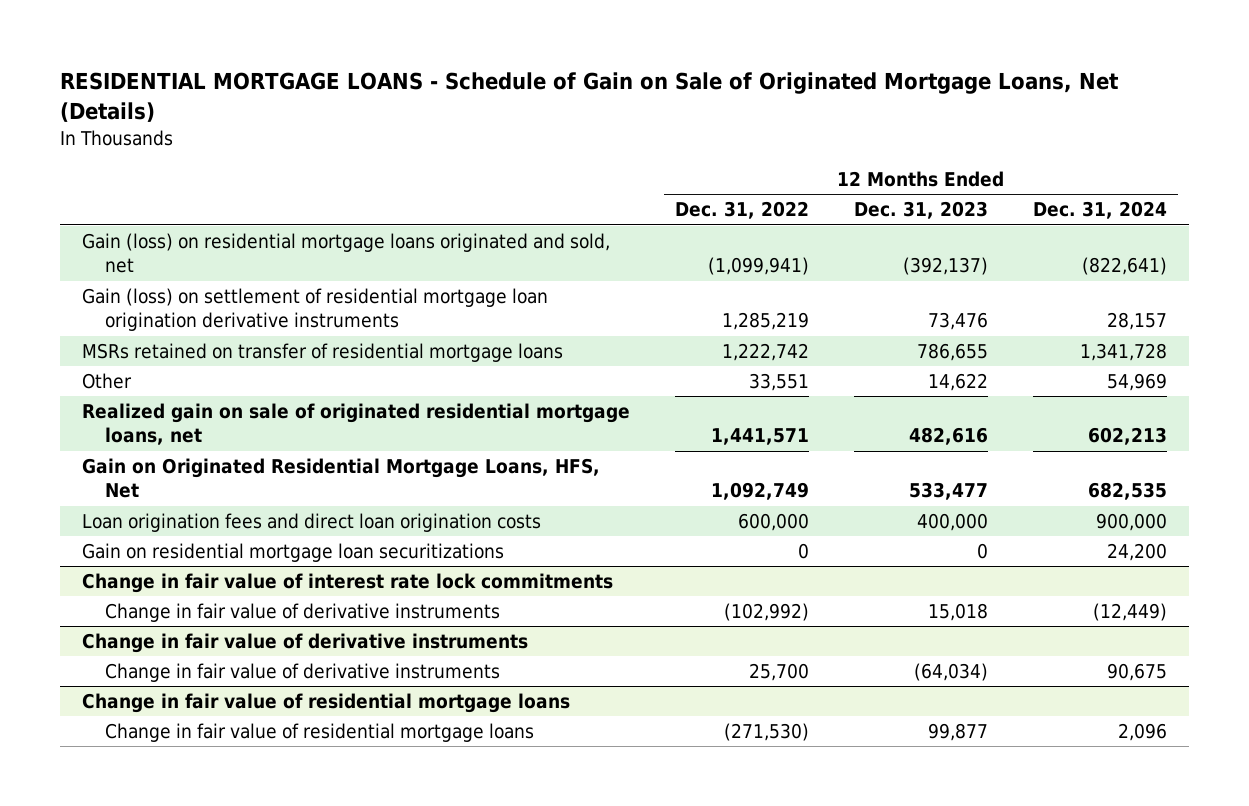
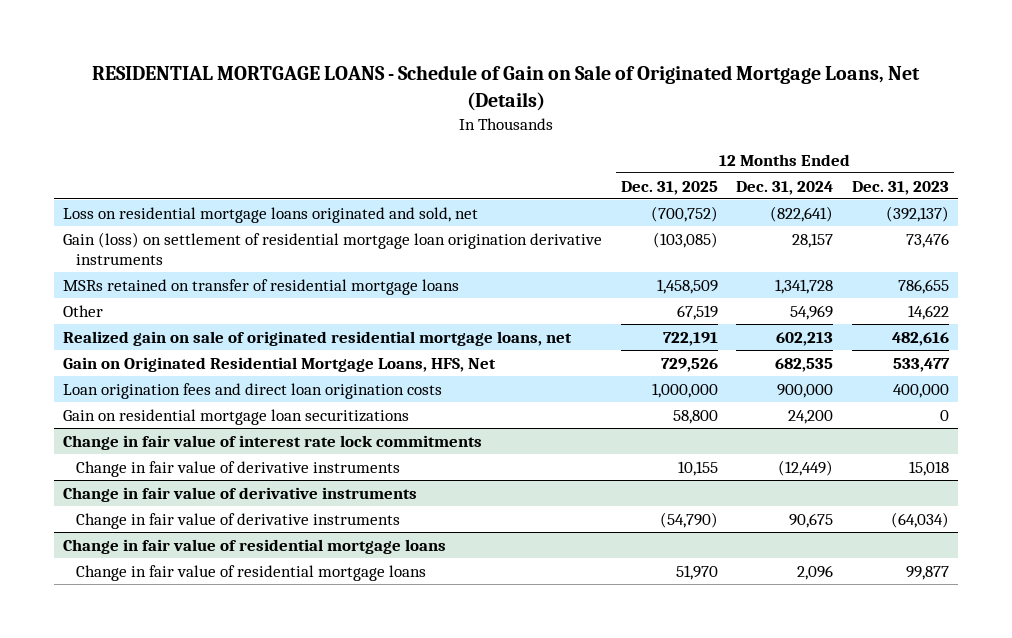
[675,201,810,220] Dec. 31, 2022 -> none
none -> [620,180,718,195] Dec. 31, 2025
[82,233,611,274] Gain (loss) on residential mortgage loans originated and sold, net -> [63,206,479,223] Loss on residential mortgage loans originated and sold, net

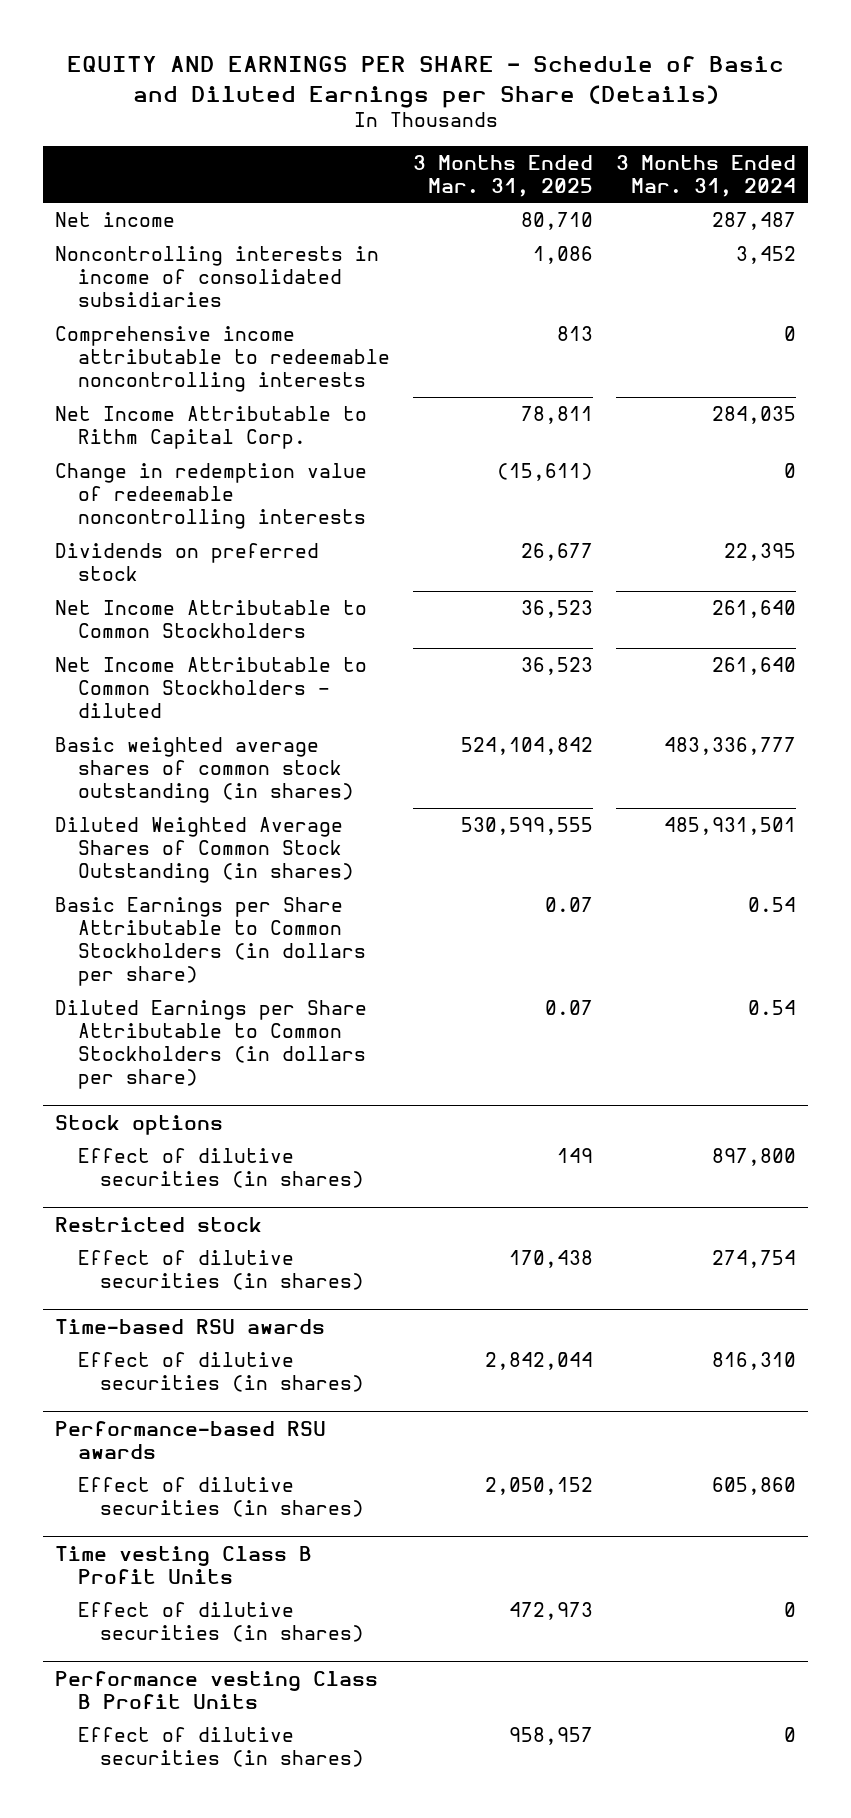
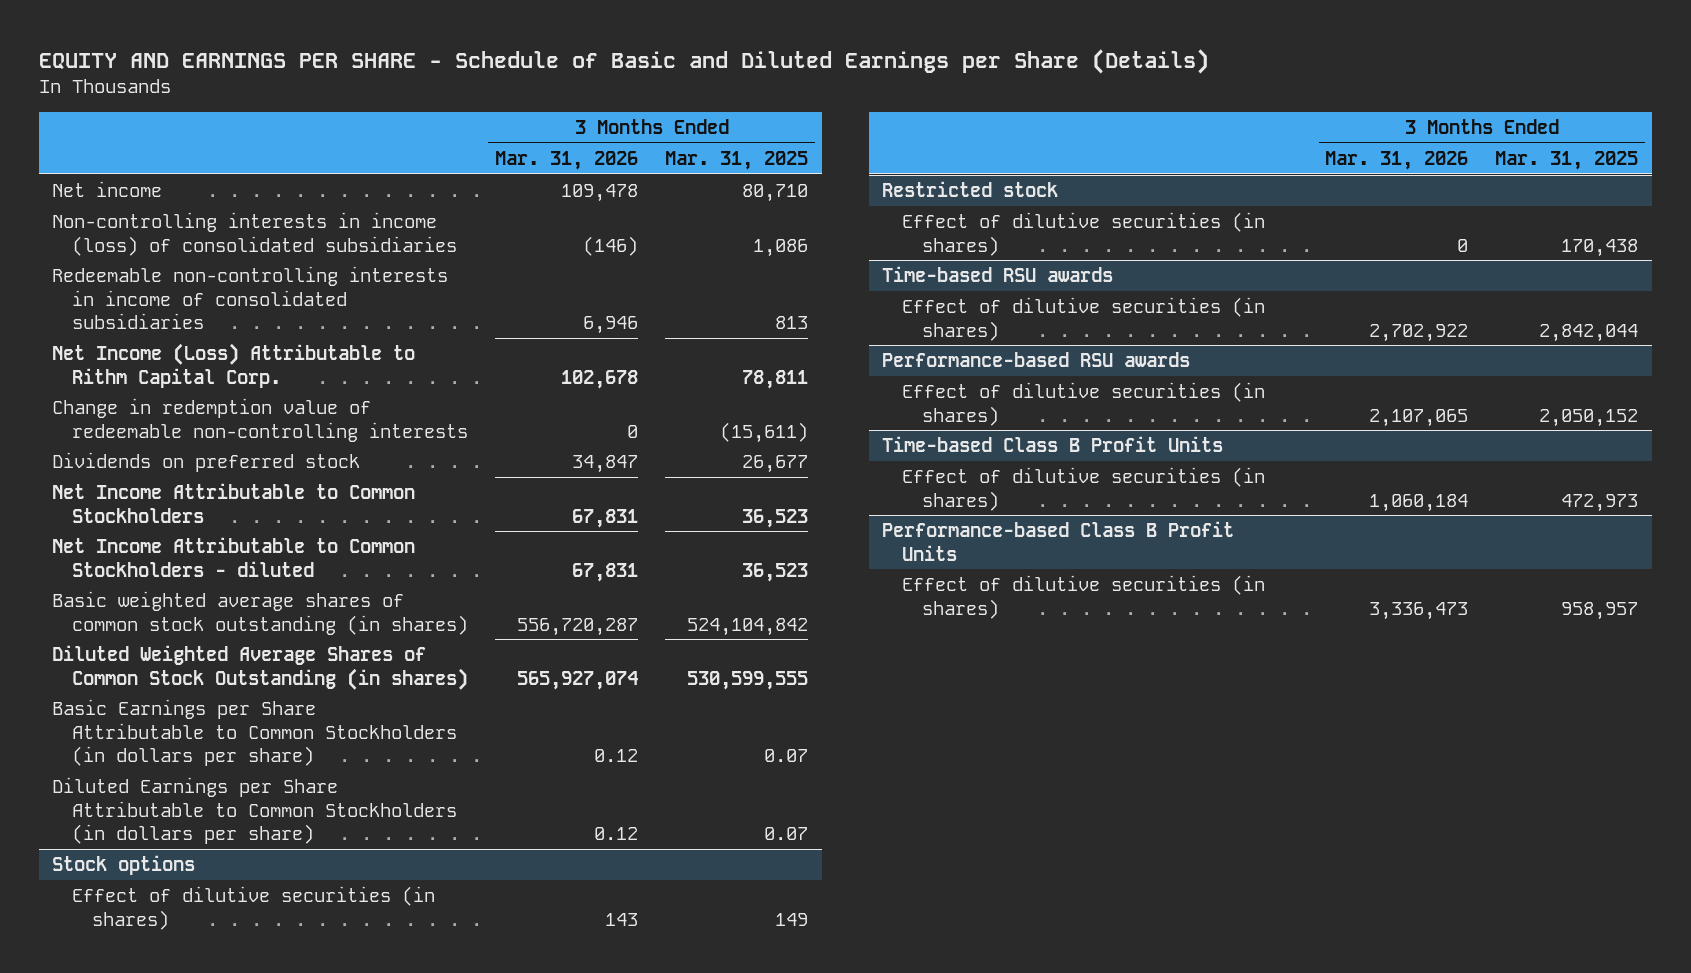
[616,154,797,197] 3 Months Ended Mar. 31, 2024 -> none
none -> [495,150,639,170] Mar. 31, 2026
[54,245,379,308] Noncontrolling interests in income of consolidated subsidiaries -> [52,211,458,256] Non-controlling interests in income (loss) of consolidated subsidiaries
[54,325,390,393] Comprehensive income attributable to redeemable noncontrolling interests -> [52,265,449,330] Redeemable non-controlling interests in income of consolidated subsidiaries
[54,405,367,450] Net Income Attributable to Rithm Capital Corp. -> [52,342,416,388] Net Income (Loss) Attributable to Rithm Capital Corp.
[54,462,367,530] Change in redemption value of redeemable noncontrolling interests -> [52,397,469,442] Change in redemption value of redeemable non-controlling interests
[54,1545,312,1584] Time vesting Class B Profit Units -> [882,435,1224,452] Time-based Class B Profit Units
[54,1670,378,1709] Performance vesting Class B Profit Units -> [882,520,1235,561] Performance-based Class B Profit Units

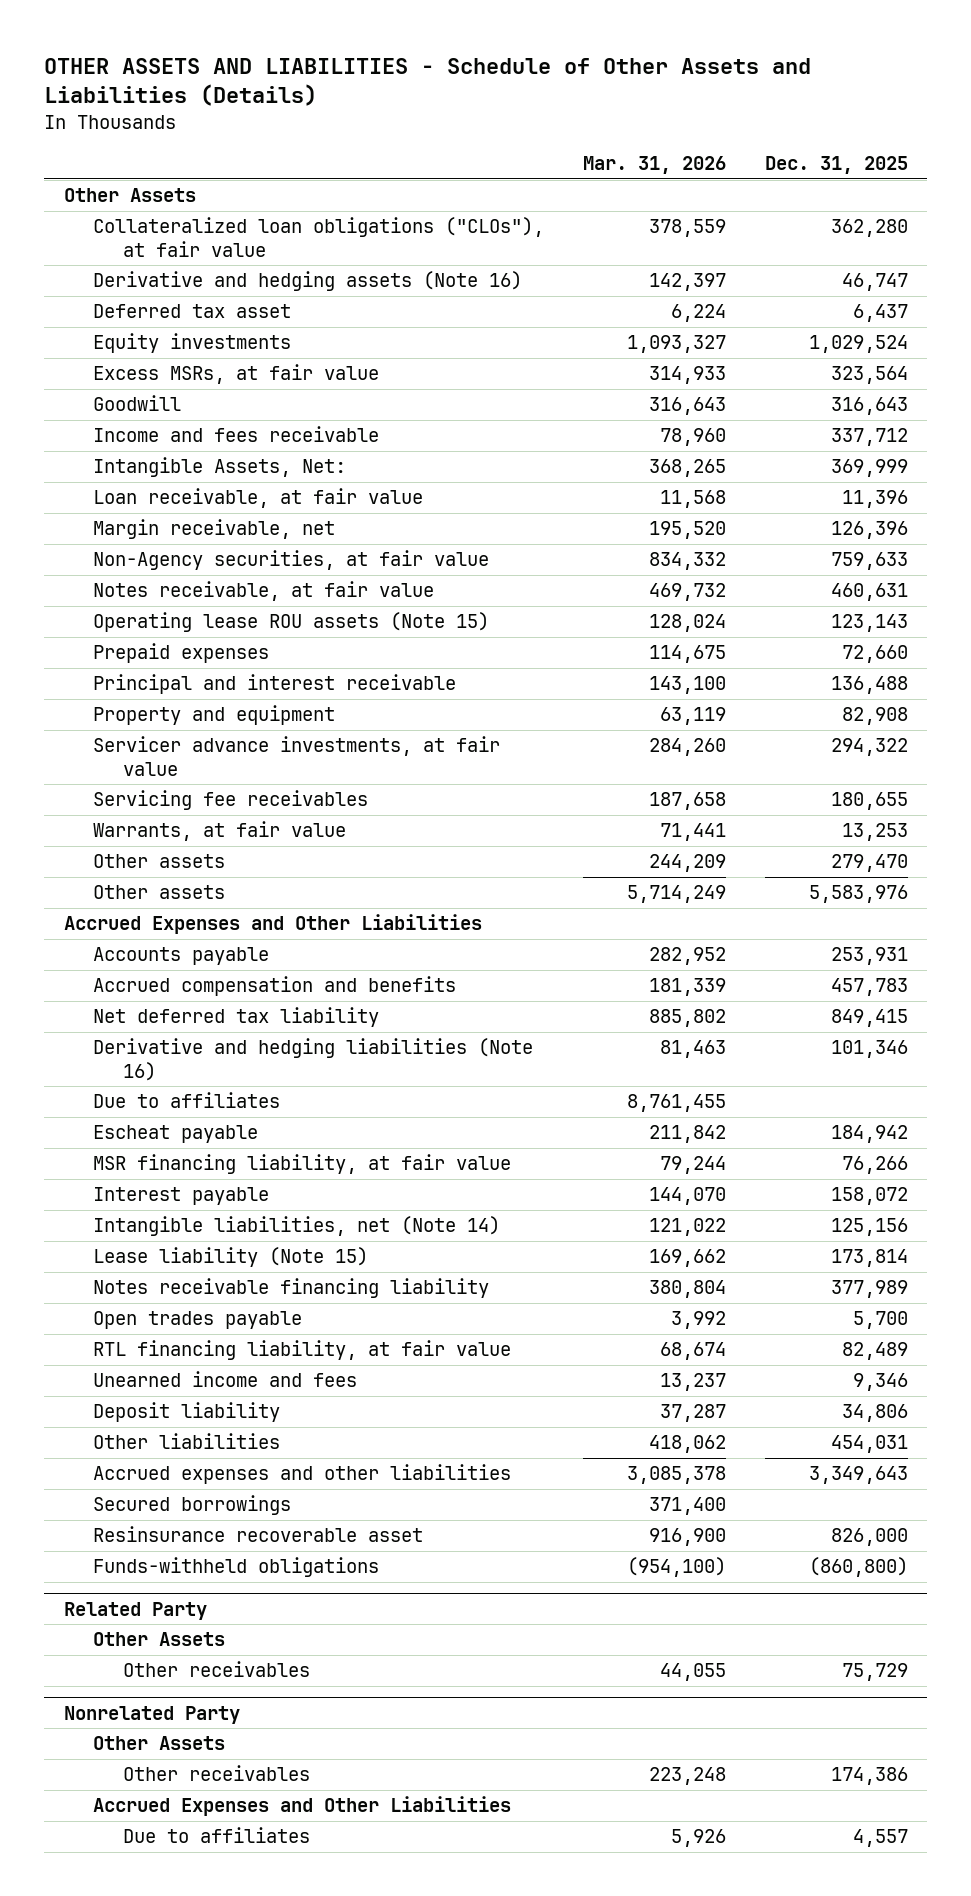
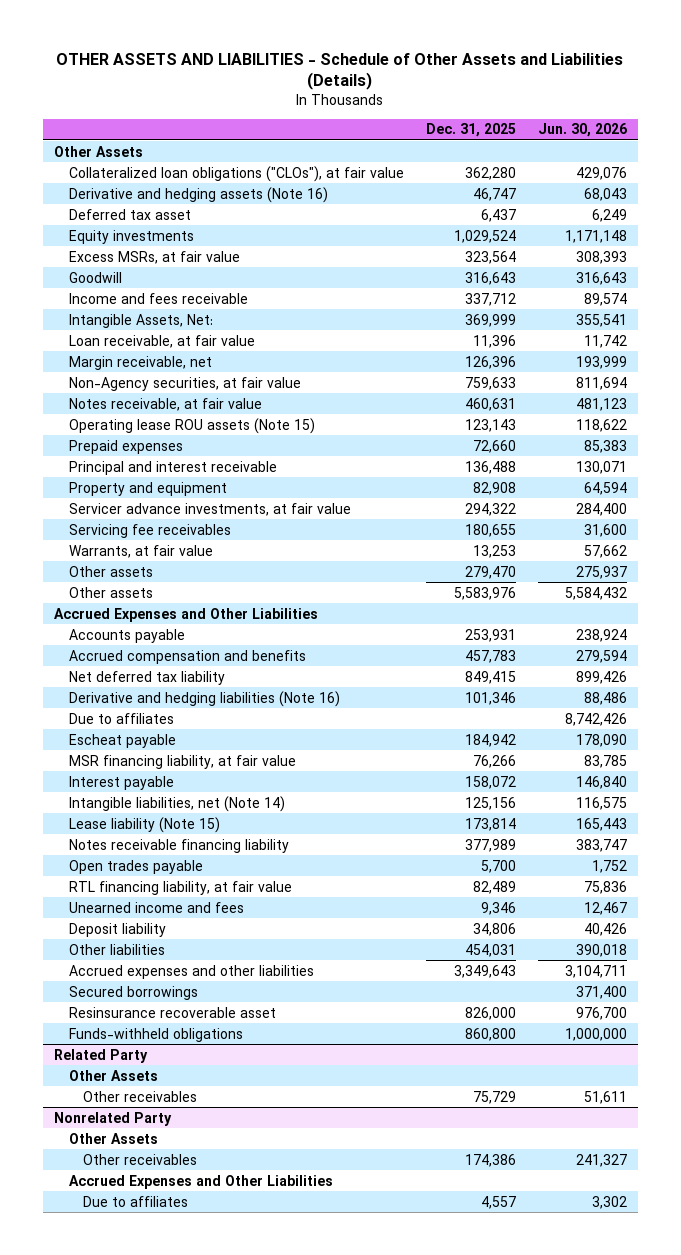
[582,156,726,175] Mar. 31, 2026 -> none
none -> [537,123,627,138] Jun. 30, 2026
[808,1557,908,1578] (860,800) -> [464,1027,516,1041] 860,800

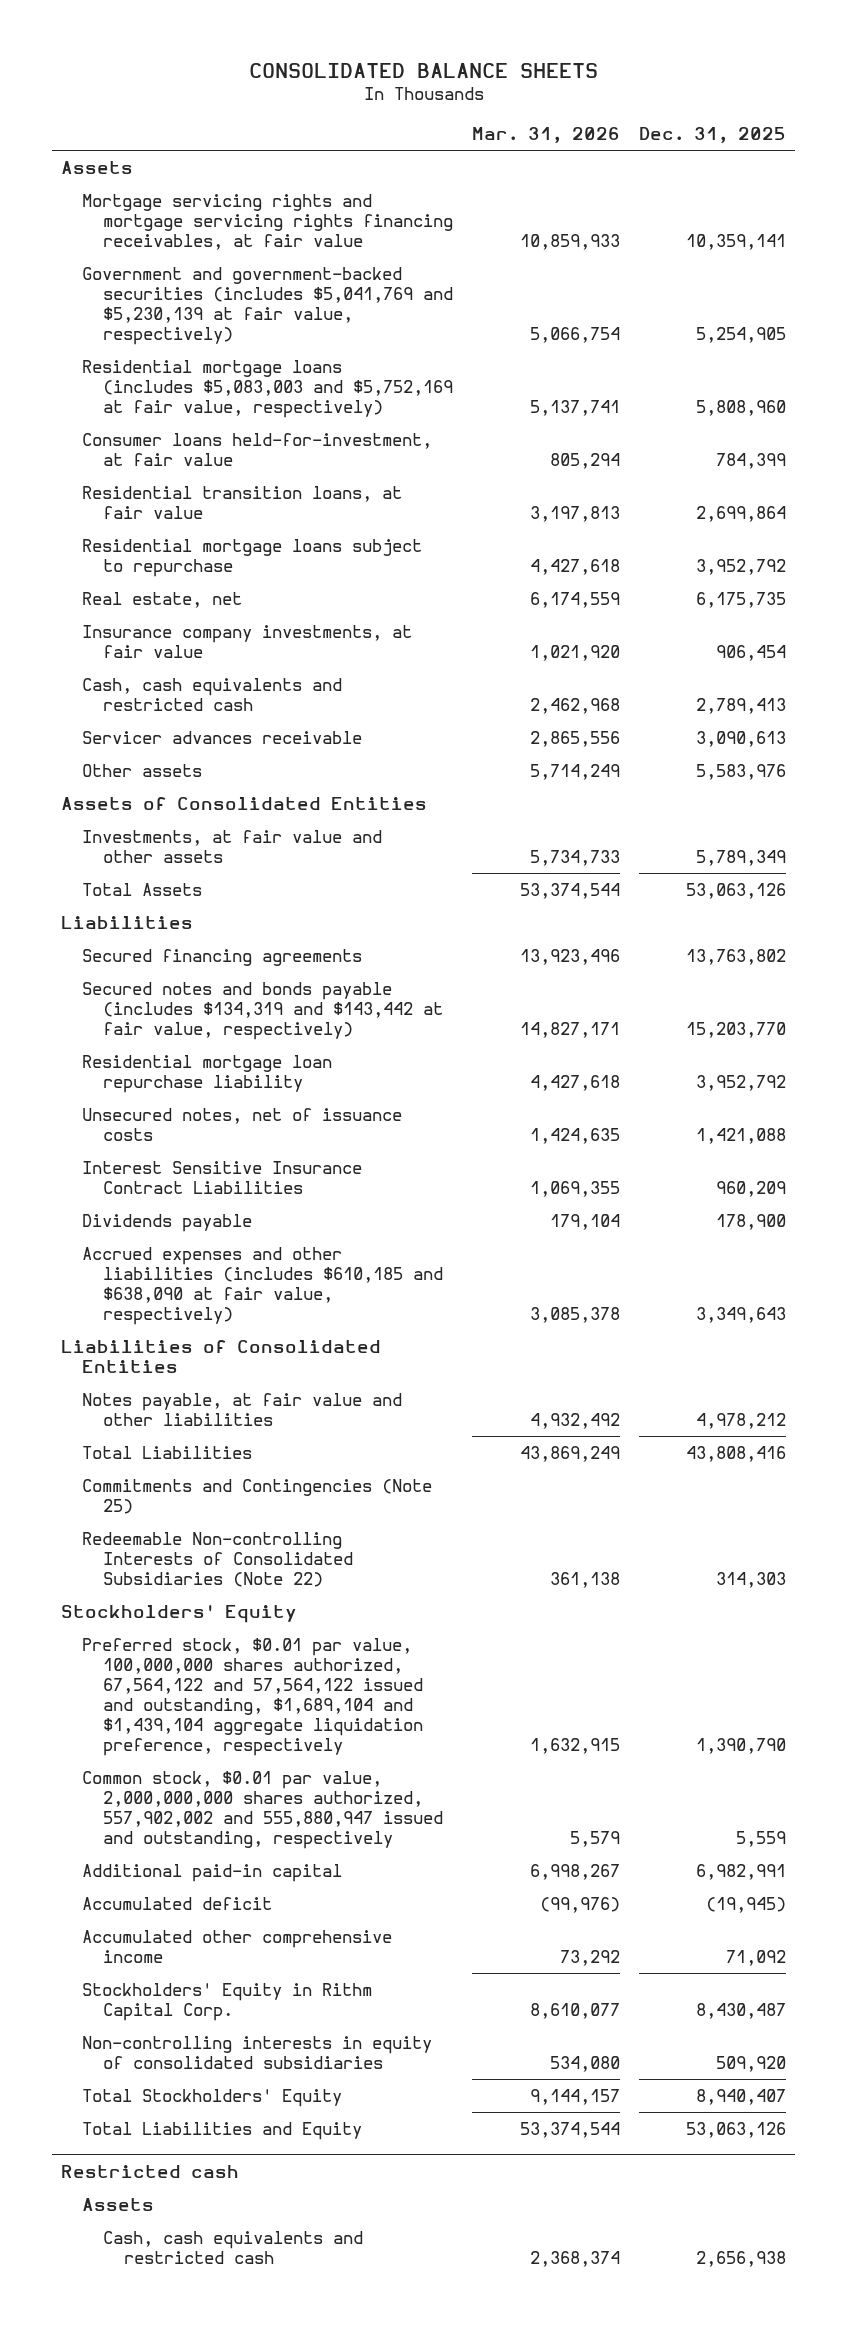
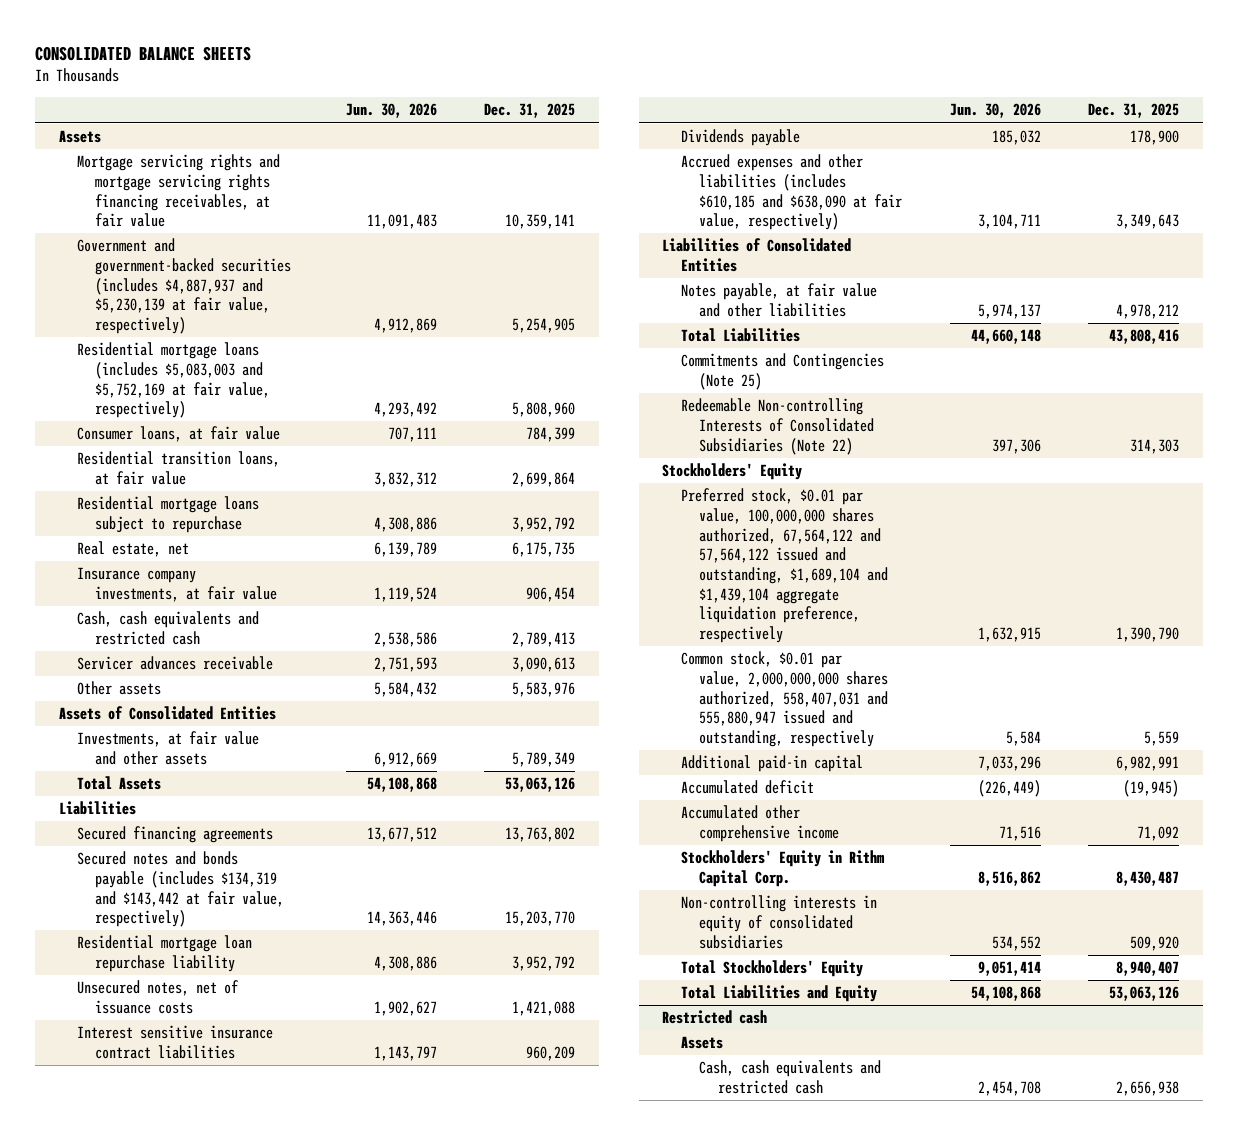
[471,127,620,144] Mar. 31, 2026 -> none
none -> [345,103,437,119] Jun. 30, 2026
[82,266,453,345] Government and government-backed securities (includes $5,041,769 and $5,230,139 at fair value, respectively) -> [77,238,292,334] Government and government-backed securities (includes $4,887,937 and $5,230,139 at fair value, respectively)
[82,432,433,466] Consumer loans held-for-investment, at fair value -> [77,426,281,443] Consumer loans, at fair value
[82,1160,363,1194] Interest Sensitive Insurance Contract Liabilities -> [77,1025,274,1059] Interest sensitive insurance contract liabilities
[82,1770,443,1849] Common stock, $0.01 par value, 2,000,000,000 shares authorized, 557,902,002 and 555,880,947 issued and outstanding, respectively -> [680,651,889,747] Common stock, $0.01 par value, 2,000,000,000 shares authorized, 558,407,031 and 555,880,947 issued and outstanding, respectively

